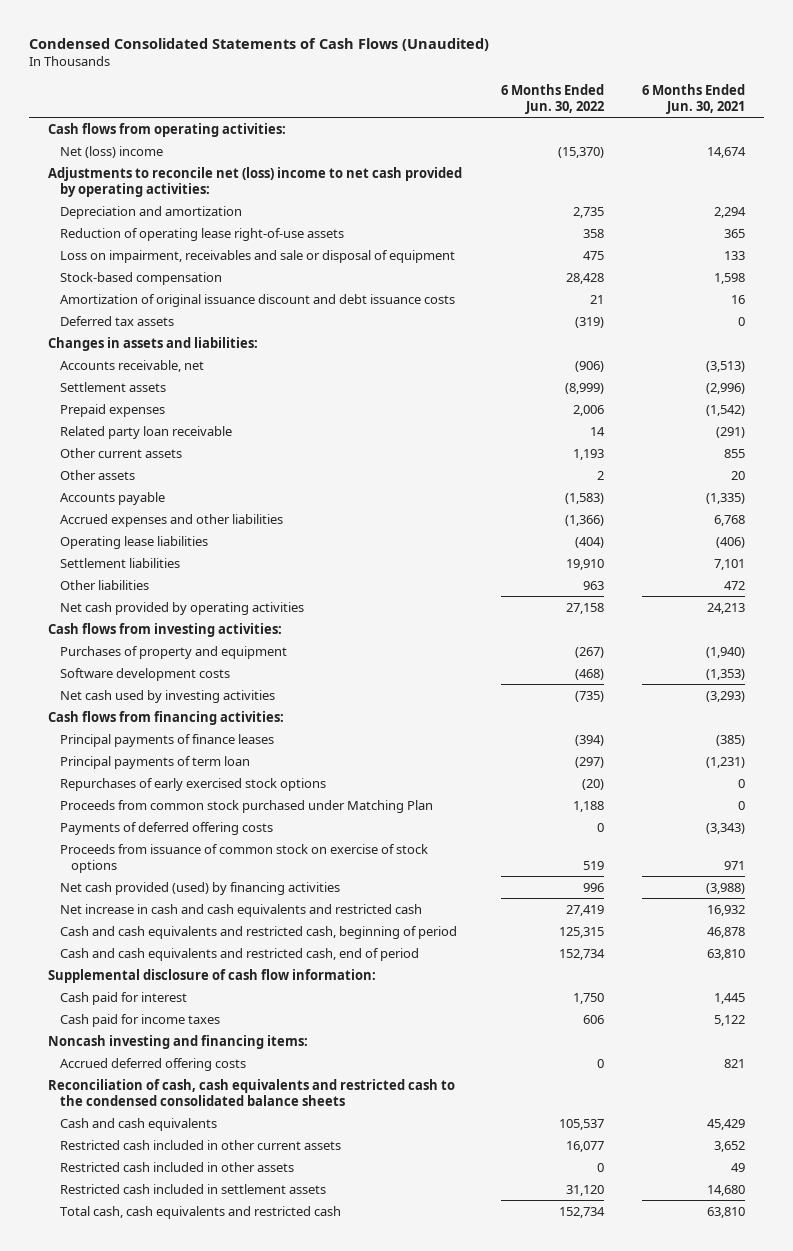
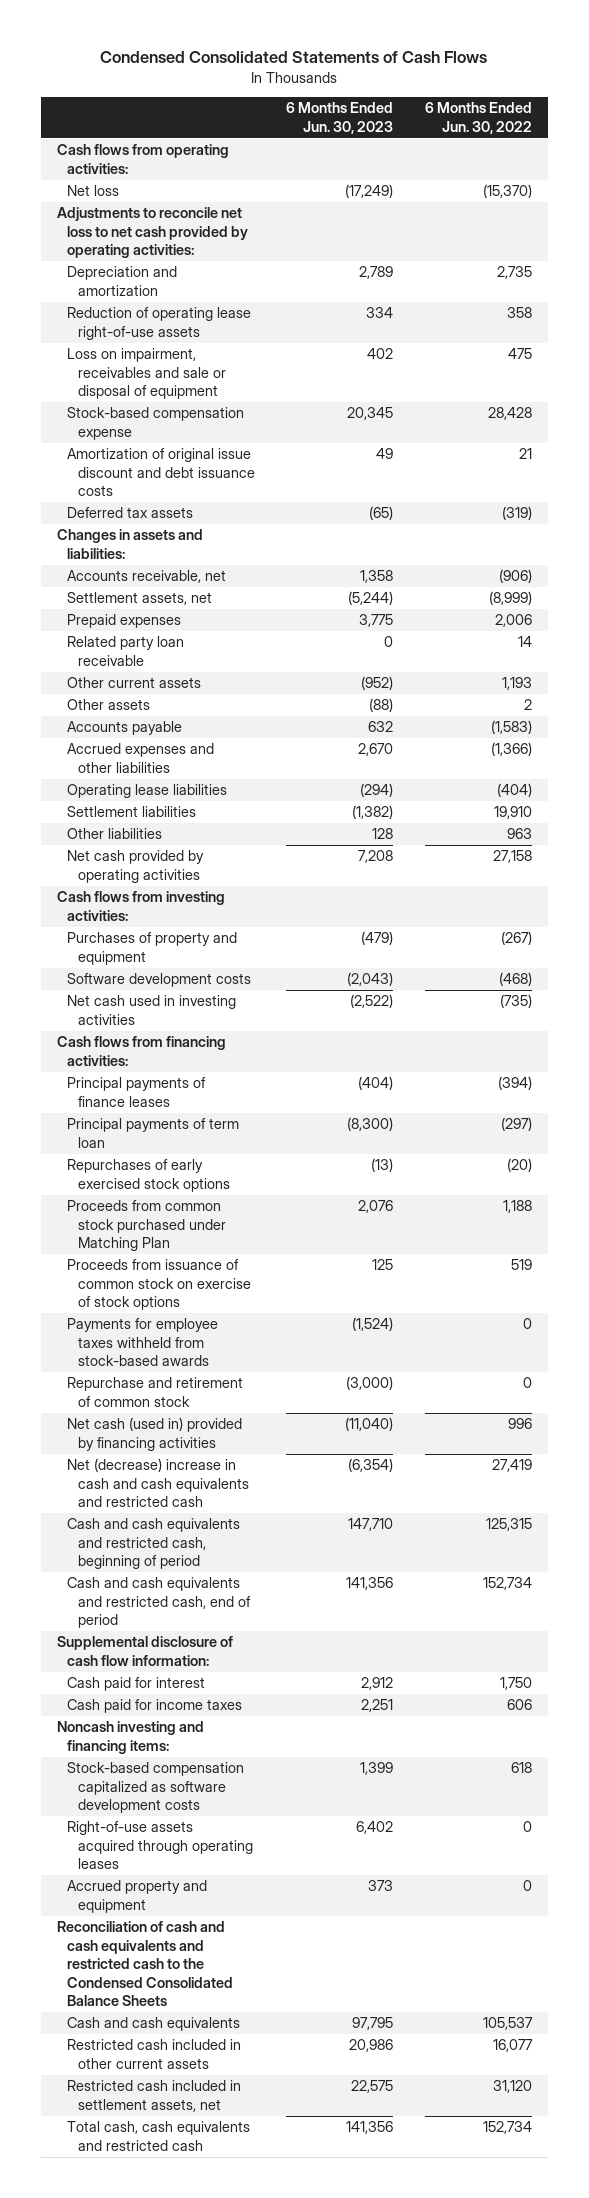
[29,37,490,51] Condensed Consolidated Statements of Cash Flows (Unaudited) -> [100,51,488,64] Condensed Consolidated Statements of Cash Flows
[642,83,746,114] 6 Months Ended Jun. 30, 2021 -> none
none -> [286,102,394,134] 6 Months Ended Jun. 30, 2023
[59,145,163,158] Net (loss) income -> [67,185,120,197] Net loss
[48,166,463,197] Adjustments to reconcile net (loss) income to net cash provided by operating activities: -> [56,207,249,259] Adjustments to reconcile net loss to net cash provided by operating activities:
[59,271,222,285] Stock-based compensation -> [67,407,245,440] Stock-based compensation expense
[59,293,455,307] Amortization of original issuance discount and debt issuance costs -> [67,448,255,497] Amortization of original issue discount and debt issuance costs
[59,381,166,392] Settlement assets -> [67,592,213,606] Settlement assets, net
[59,689,275,703] Net cash used by investing activities -> [67,995,237,1025] Net cash used in investing activities
[59,821,273,835] Payments of deferred offering costs -> none
none -> [67,1318,219,1367] Payments for employee taxes withheld from stock-based awards
none -> [67,1377,244,1407] Repurchase and retirement of common stock
[59,881,340,895] Net cash provided (used) by financing activities -> [67,1417,243,1451] Net cash (used in) provided by financing activities
[59,903,422,917] Net increase in cash and cash equivalents and restricted cash -> [67,1458,249,1508] Net (decrease) increase in cash and cash equivalents and restricted cash
[59,1057,246,1071] Accrued deferred offering costs -> none
none -> [67,1762,245,1814] Stock-based compensation capitalized as software development costs
none -> [67,1821,253,1870] Right-of-use assets acquired through operating leases
none -> [67,1880,208,1913] Accrued property and equipment
[48,1078,456,1106] Reconciliation of cash, cash equivalents and restricted cash to the condensed consolidated balance sheets -> [56,1921,234,2007] Reconciliation of cash and cash equivalents and restricted cash to the Condensed Consolidated Balance Sheets
[59,1161,294,1172] Restricted cash included in other assets -> none
[59,1183,326,1194] Restricted cash included in settlement assets -> [67,2080,242,2112] Restricted cash included in settlement assets, net

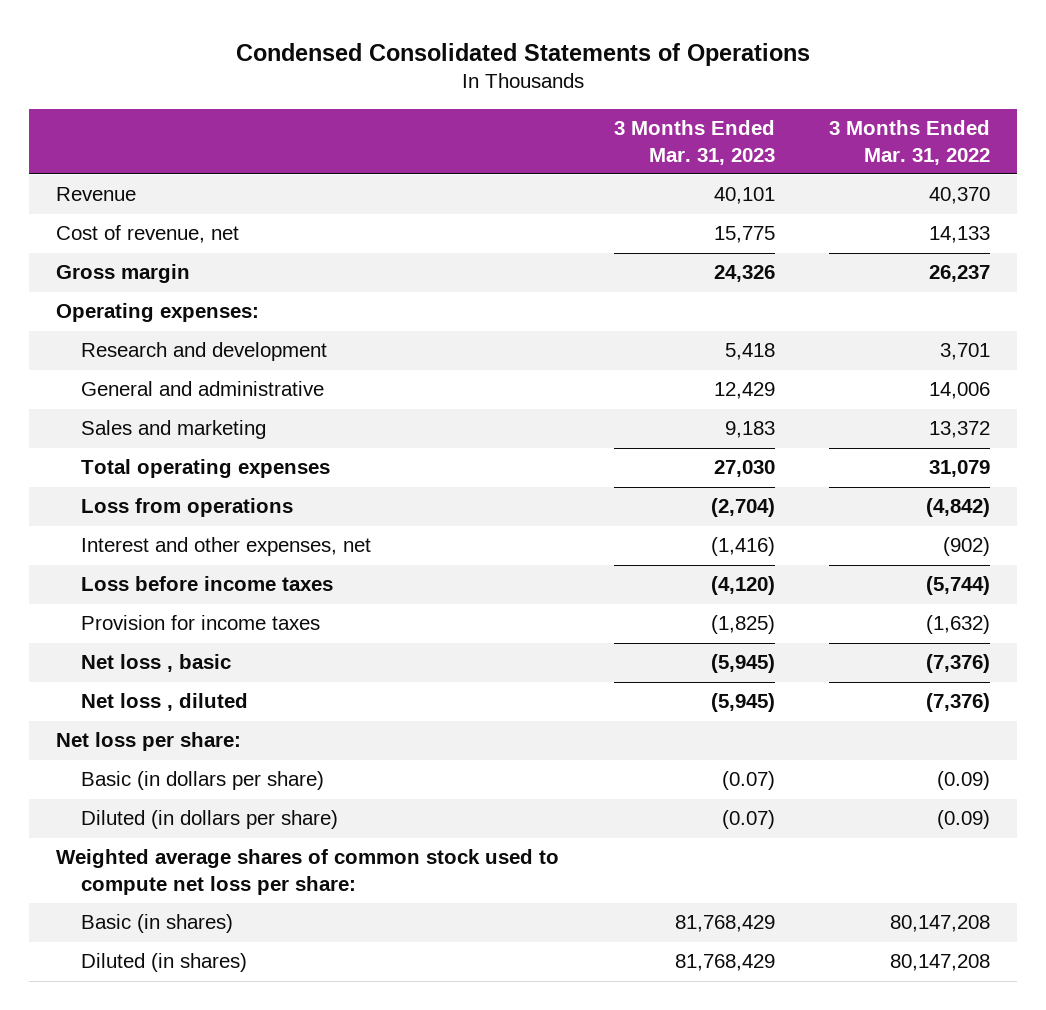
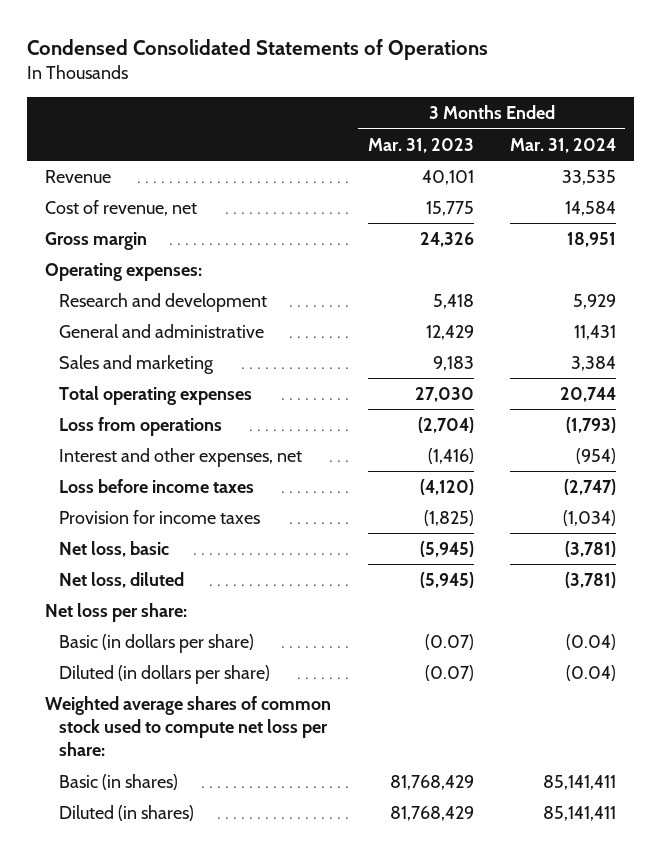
[829,120,991,165] 3 Months Ended Mar. 31, 2022 -> none
none -> [509,137,616,153] Mar. 31, 2024
[81,654,232,673] Net loss , basic -> [58,540,169,557] Net loss, basic
[81,693,249,712] Net loss , diluted -> [58,571,184,588] Net loss, diluted

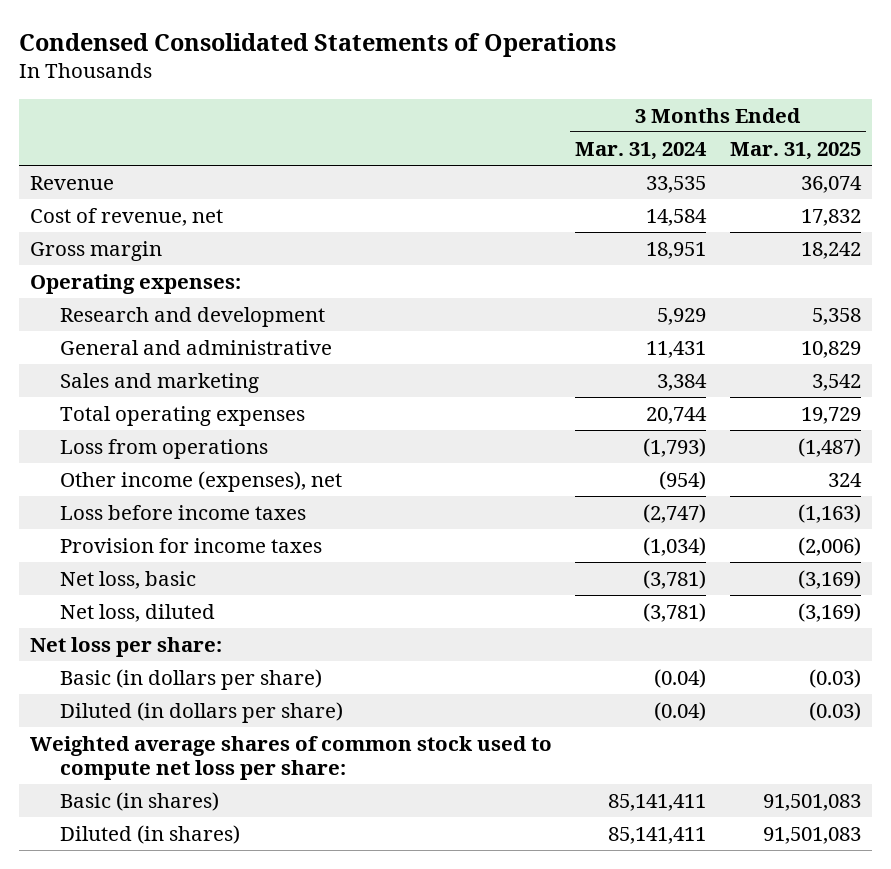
[367,137,474,153] Mar. 31, 2023 -> none
none -> [729,141,861,160] Mar. 31, 2025
[58,447,302,467] Interest and other expenses, net -> [60,470,343,492] Other income (expenses), net

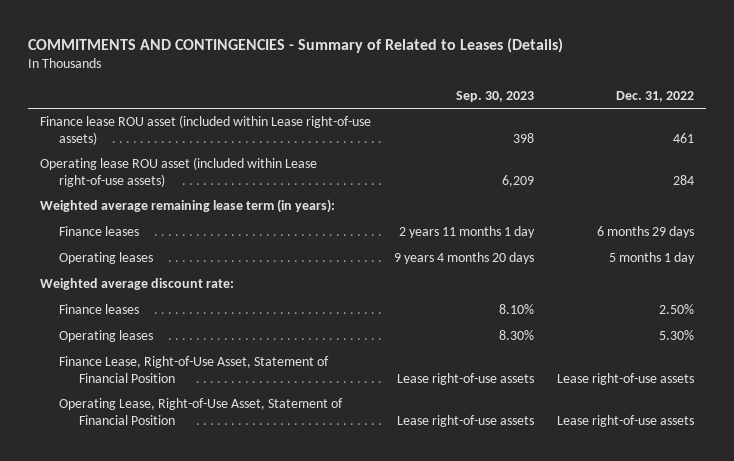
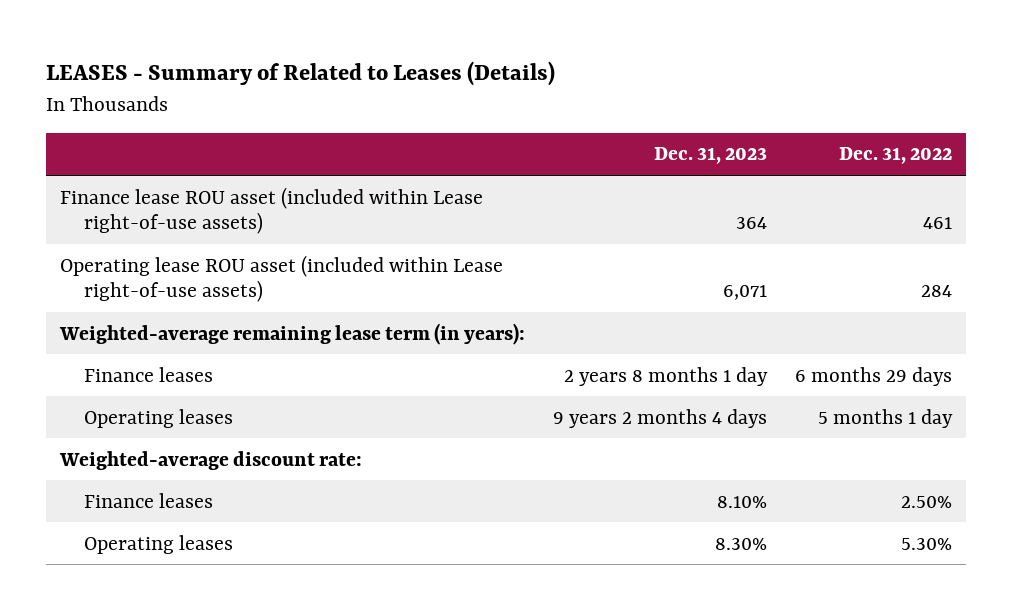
[28,37,564,53] COMMITMENTS AND CONTINGENCIES - Summary of Related to Leases (Details) -> [45,61,555,87] LEASES - Summary of Related to Leases (Details)
[455,90,534,102] Sep. 30, 2023 -> none
none -> [653,147,767,165] Dec. 31, 2023
[39,199,335,214] Weighted average remaining lease term (in years): -> [58,322,525,345] Weighted-average remaining lease term (in years):
[39,278,234,291] Weighted average discount rate: -> [58,450,362,470] Weighted-average discount rate:
[59,356,330,383] Finance Lease, Right-of-Use Asset, Statement of Financial Position -> none
[59,398,344,425] Operating Lease, Right-of-Use Asset, Statement of Financial Position -> none

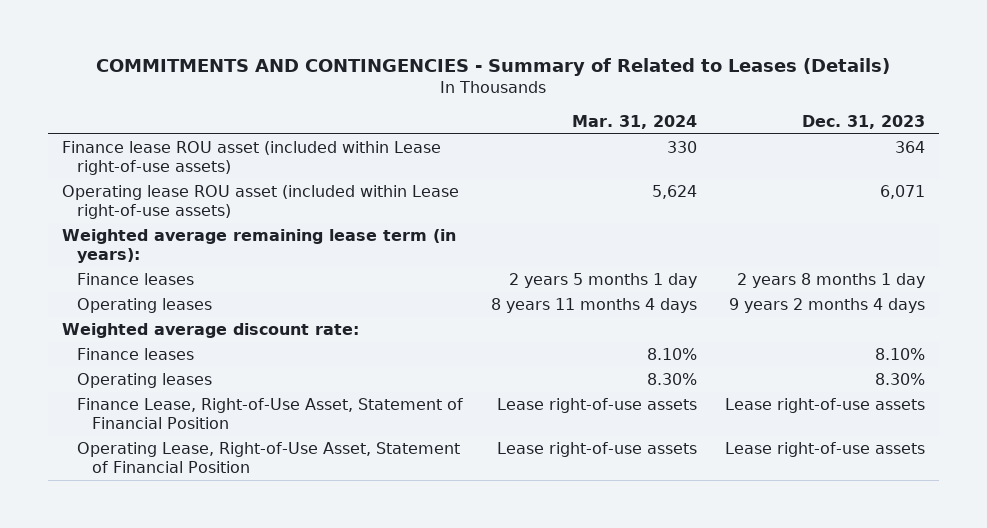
[45,61,555,87] LEASES - Summary of Related to Leases (Details) -> [96,57,891,76] COMMITMENTS AND CONTINGENCIES - Summary of Related to Leases (Details)
[838,147,952,165] Dec. 31, 2022 -> none
none -> [571,114,697,129] Mar. 31, 2024
[58,322,525,345] Weighted-average remaining lease term (in years): -> [61,229,456,264] Weighted average remaining lease term (in years):
[58,450,362,470] Weighted-average discount rate: -> [61,323,359,339] Weighted average discount rate:
none -> [76,398,463,430] Finance Lease, Right-of-Use Asset, Statement of Financial Position
none -> [76,442,460,474] Operating Lease, Right-of-Use Asset, Statement of Financial Position

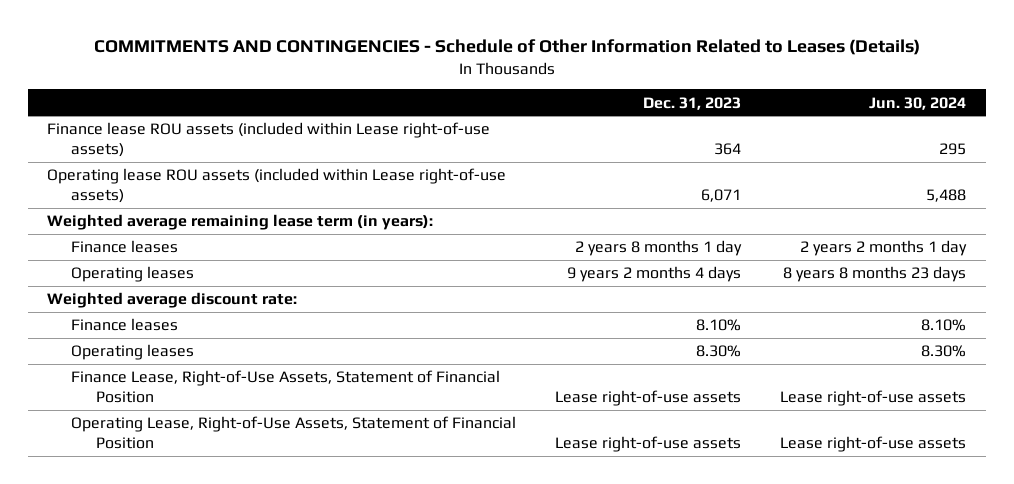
[96,57,891,76] COMMITMENTS AND CONTINGENCIES - Summary of Related to Leases (Details) -> [93,39,920,56] COMMITMENTS AND CONTINGENCIES - Schedule of Other Information Related to Leases (Details)
[571,114,697,129] Mar. 31, 2024 -> none
none -> [869,96,967,110] Jun. 30, 2024
[61,141,441,176] Finance lease ROU asset (included within Lease right-of-use assets) -> [47,122,491,158] Finance lease ROU assets (included within Lease right-of-use assets)
[61,185,459,220] Operating lease ROU asset (included within Lease right-of-use assets) -> [47,168,507,204] Operating lease ROU assets (included within Lease right-of-use assets)
[76,398,463,430] Finance Lease, Right-of-Use Asset, Statement of Financial Position -> [71,370,501,404] Finance Lease, Right-of-Use Assets, Statement of Financial Position
[76,442,460,474] Operating Lease, Right-of-Use Asset, Statement of Financial Position -> [71,416,517,450] Operating Lease, Right-of-Use Assets, Statement of Financial Position

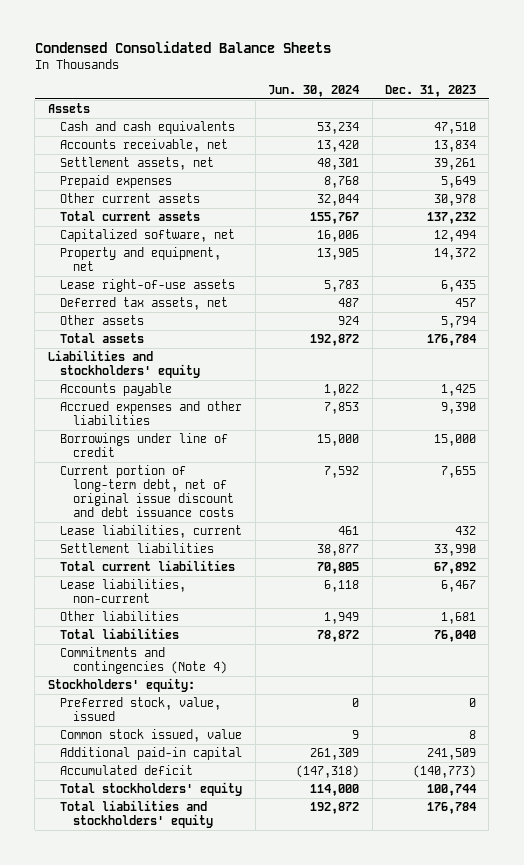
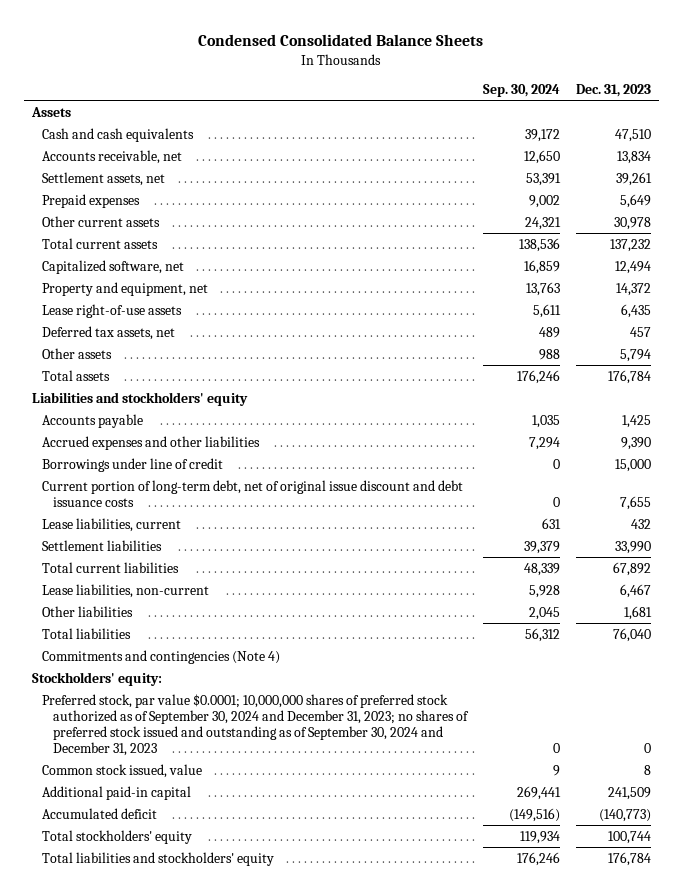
[268,85,360,98] Jun. 30, 2024 -> none
none -> [482,84,560,98] Sep. 30, 2024
[60,697,222,722] Preferred stock, value, issued -> [42,693,469,757] Preferred stock, par value $0.0001; 10,000,000 shares of preferred stock authorized as of September 30, 2024 and December 31, 2023; no shares of preferred stock issued and outstanding as of September 30, 2024 and December 31, 2023

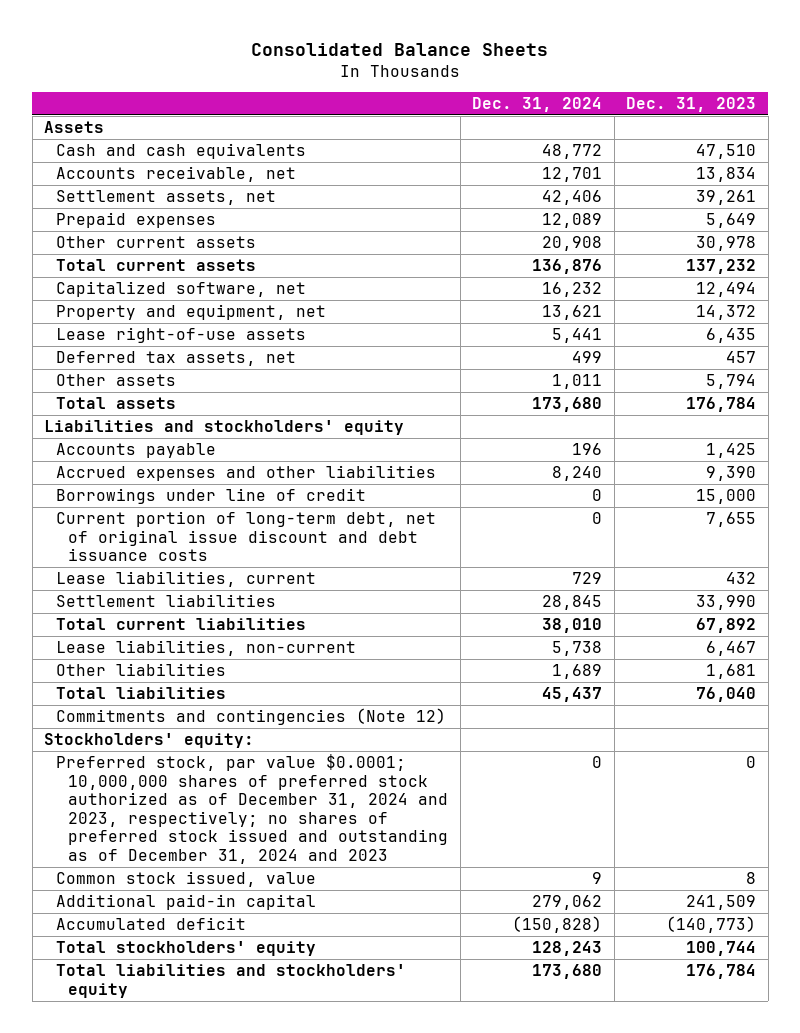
[198,33,484,46] Condensed Consolidated Balance Sheets -> [251,42,549,56] Consolidated Balance Sheets
[482,84,560,98] Sep. 30, 2024 -> none
none -> [472,96,603,112] Dec. 31, 2024
[42,649,281,664] Commitments and contingencies (Note 4) -> [56,708,447,726] Commitments and contingencies (Note 12)
[42,693,469,757] Preferred stock, par value $0.0001; 10,000,000 shares of preferred stock authorized as of September 30, 2024 and December 31, 2023; no shares of preferred stock issued and outstanding as of September 30, 2024 and December 31, 2023 -> [56,754,449,864] Preferred stock, par value $0.0001; 10,000,000 shares of preferred stock authorized as of December 31, 2024 and 2023, respectively; no shares of preferred stock issued and outstanding as of December 31, 2024 and 2023

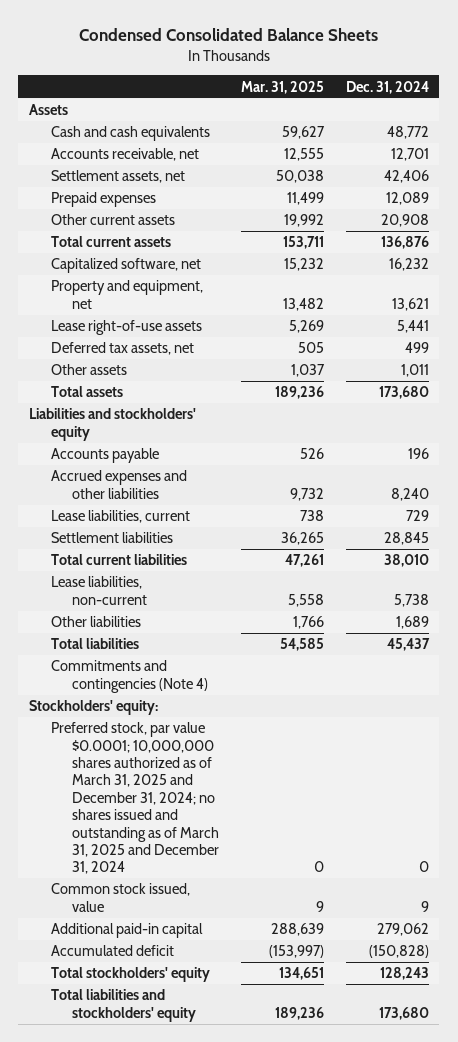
[251,42,549,56] Consolidated Balance Sheets -> [78,27,378,41] Condensed Consolidated Balance Sheets
[626,96,757,112] Dec. 31, 2023 -> none
none -> [240,80,324,94] Mar. 31, 2025
[56,488,367,505] Borrowings under line of credit -> none
[56,511,437,562] Current portion of long-term debt, net of original issue discount and debt issuance costs -> none
[56,708,447,726] Commitments and contingencies (Note 12) -> [50,660,209,693] Commitments and contingencies (Note 4)
[56,754,449,864] Preferred stock, par value $0.0001; 10,000,000 shares of preferred stock authorized as of December 31, 2024 and 2023, respectively; no shares of preferred stock issued and outstanding as of December 31, 2024 and 2023 -> [50,722,220,875] Preferred stock, par value $0.0001; 10,000,000 shares authorized as of March 31, 2025 and December 31, 2024; no shares issued and outstanding as of March 31, 2025 and December 31, 2024

